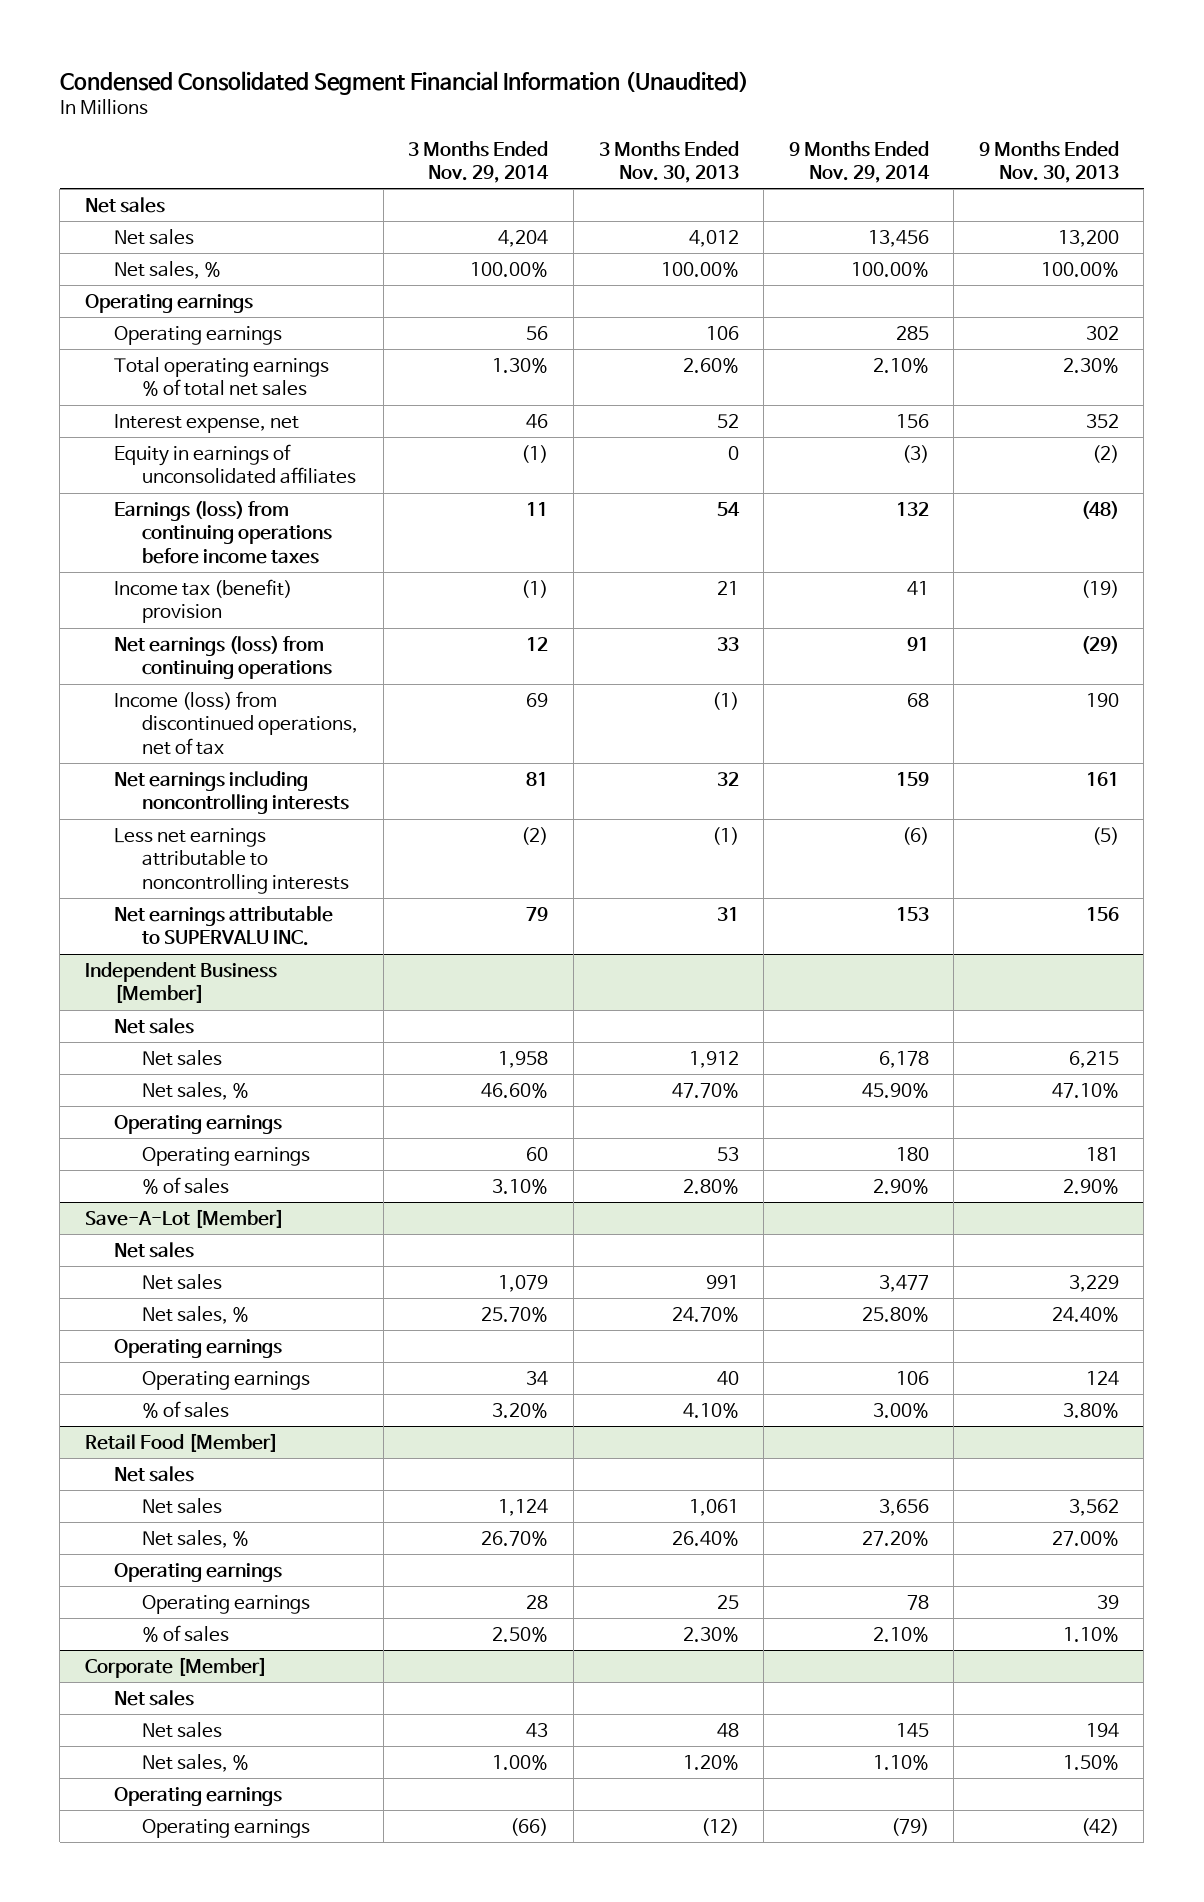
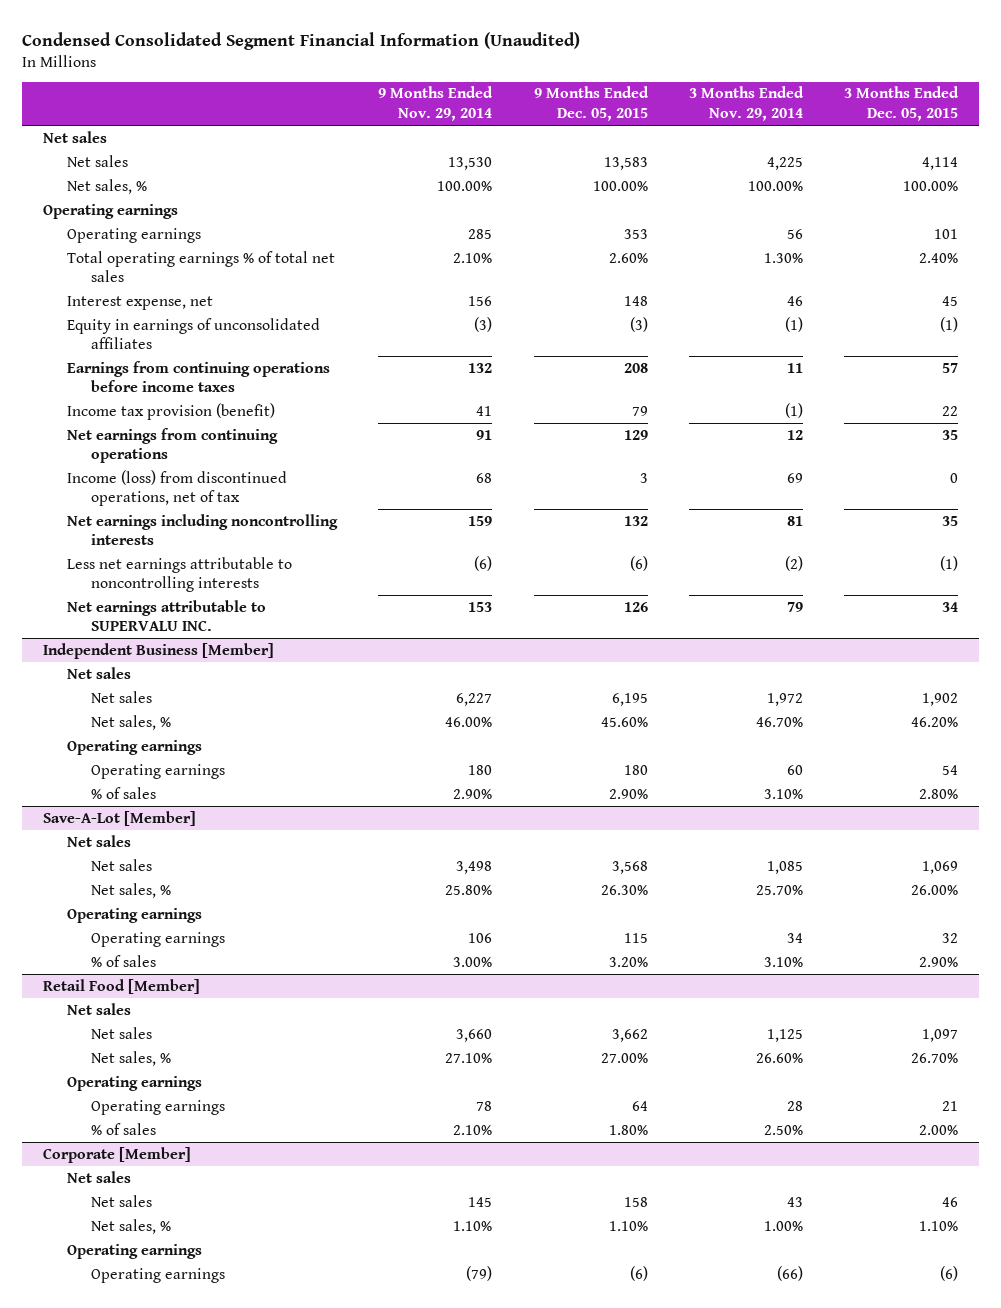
[598,140,739,184] 3 Months Ended Nov. 30, 2013 -> none
[978,140,1119,184] 9 Months Ended Nov. 30, 2013 -> none
none -> [533,86,649,122] 9 Months Ended Dec. 05, 2015
none -> [844,86,960,122] 3 Months Ended Dec. 05, 2015
[498,229,549,247] 4,204 -> [766,156,803,170] 4,225
[867,229,929,247] 13,456 -> [448,156,493,170] 13,530
[113,500,333,565] Earnings (loss) from continuing operations before income taxes -> [67,360,331,393] Earnings from continuing operations before income taxes
[113,578,292,624] Income tax (benefit) provision -> [67,402,276,420] Income tax provision (benefit)
[113,635,333,680] Net earnings (loss) from continuing operations -> [67,427,279,464] Net earnings from continuing operations
[498,1050,549,1068] 1,958 -> [766,692,803,706] 1,972
[878,1050,929,1068] 6,178 -> [456,692,493,706] 6,227
[481,1082,549,1098] 46.60% -> [755,716,803,727] 46.70%
[861,1082,929,1098] 45.90% -> [445,716,493,727] 46.00%
[498,1274,549,1292] 1,079 -> [766,860,803,874] 1,085
[878,1274,929,1292] 3,477 -> [456,860,493,874] 3,498
[492,1402,549,1418] 3.20% -> [763,956,803,967] 3.10%
[498,1498,549,1516] 1,124 -> [766,1028,803,1042] 1,125
[878,1498,929,1516] 3,656 -> [456,1028,493,1042] 3,660
[481,1530,549,1546] 26.70% -> [755,1052,803,1063] 26.60%
[861,1530,929,1546] 27.20% -> [445,1052,493,1063] 27.10%

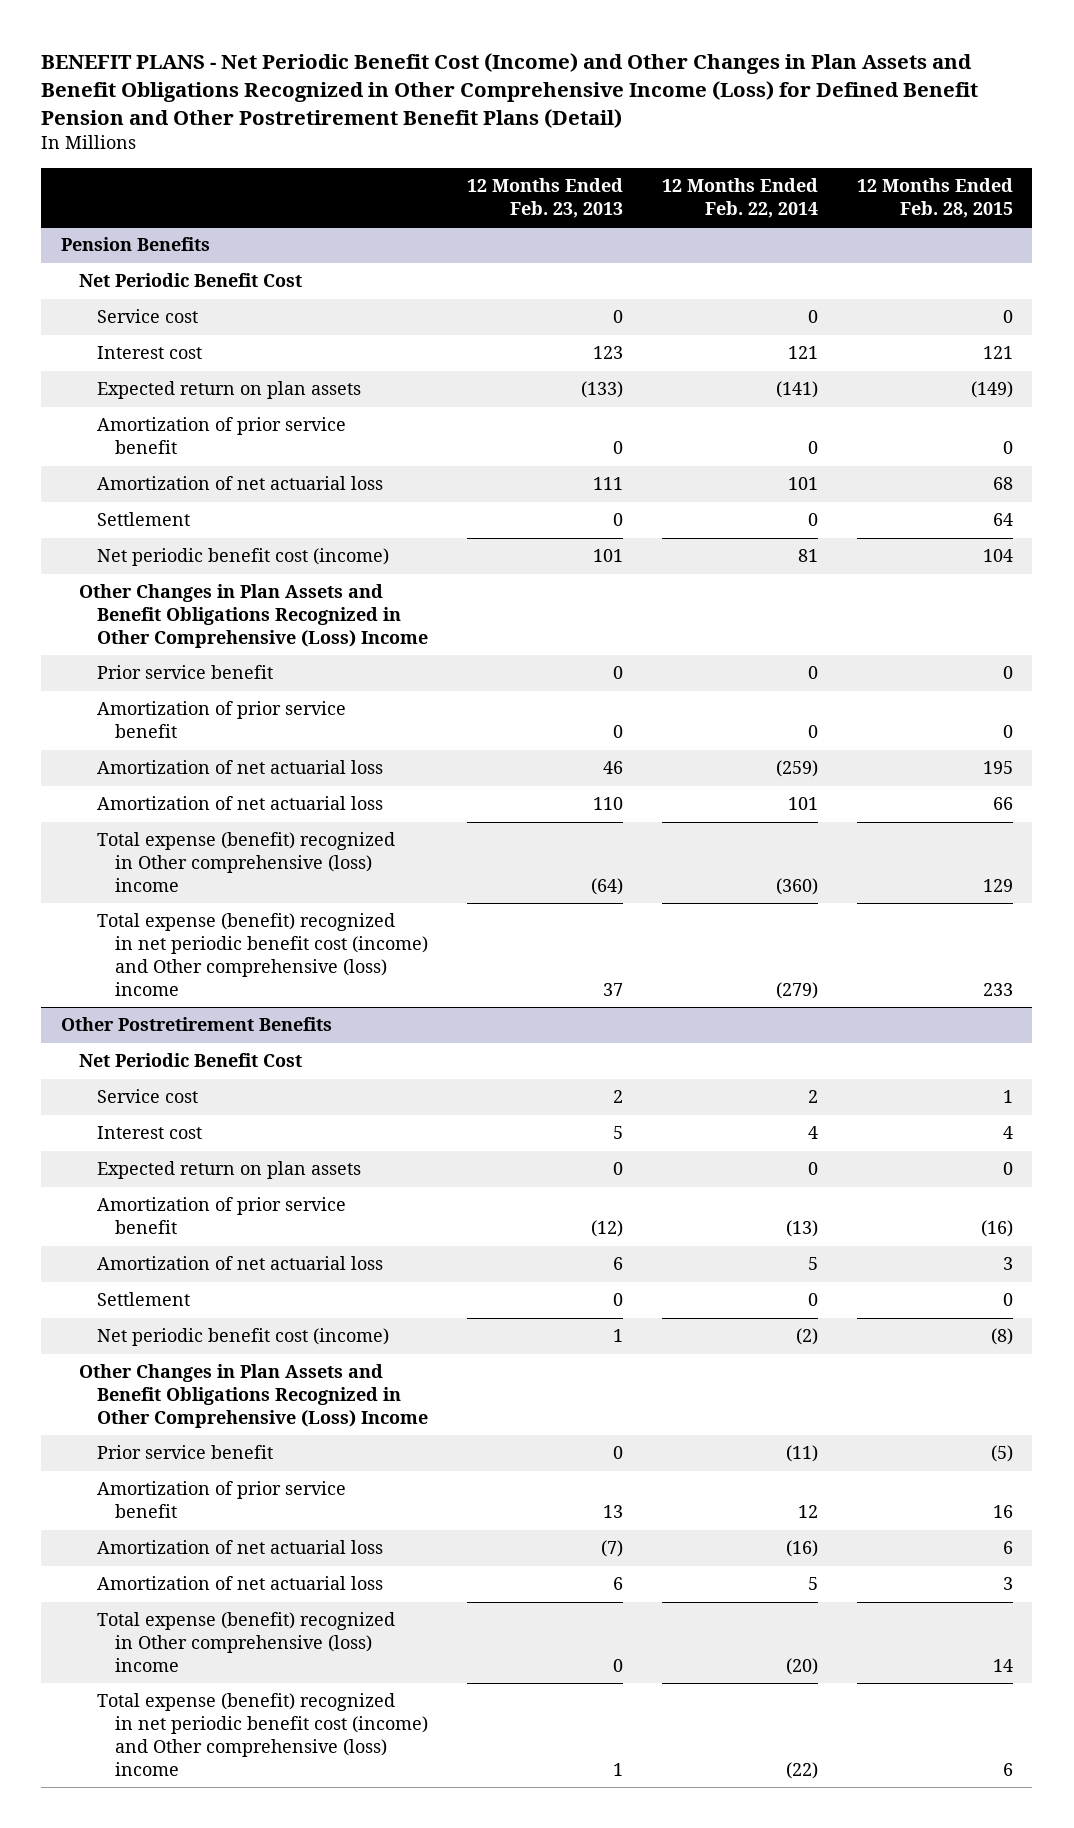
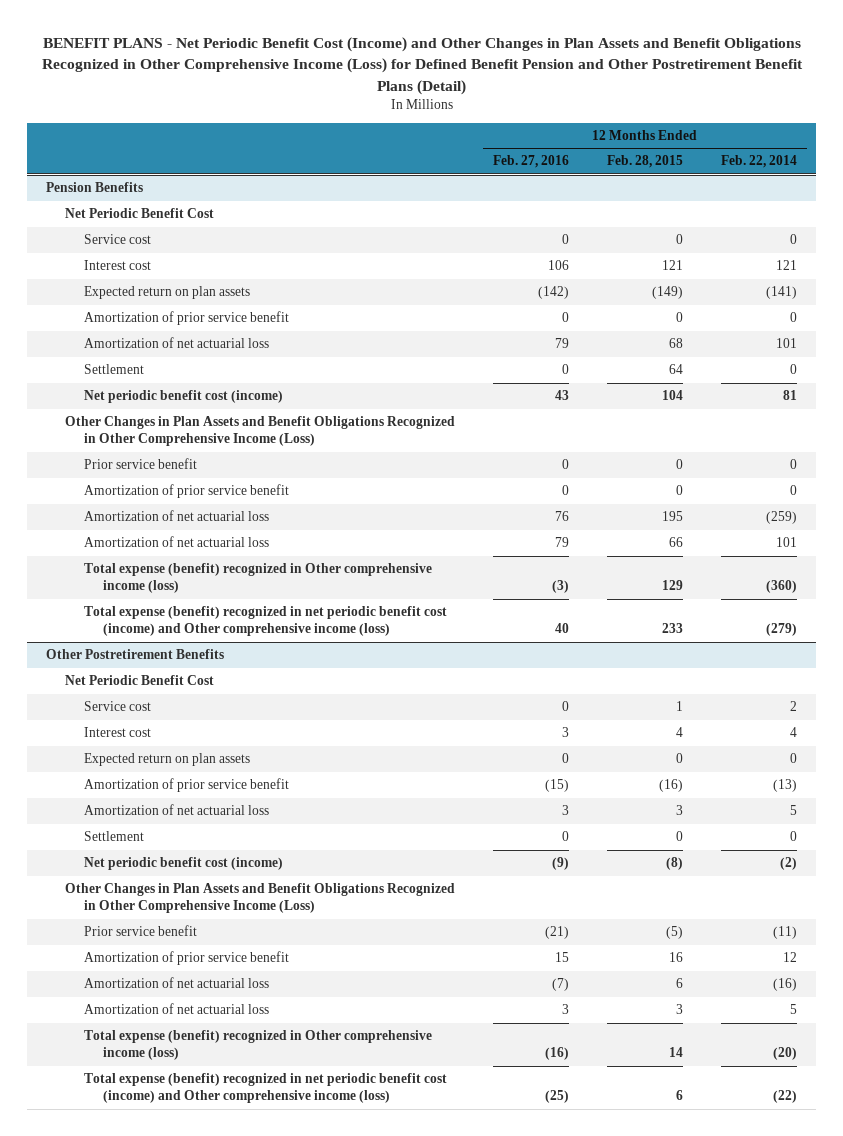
[466,177,623,218] 12 Months Ended Feb. 23, 2013 -> none
none -> [492,155,569,169] Feb. 27, 2016
[78,584,428,649] Other Changes in Plan Assets and Benefit Obligations Recognized in Other Comprehensive (Loss) Income -> [64,416,455,447] Other Changes in Plan Assets and Benefit Obligations Recognized in Other Comprehensive Income (Loss)
[96,832,395,893] Total expense (benefit) recognized in Other comprehensive (loss) income -> [83,563,432,594] Total expense (benefit) recognized in Other comprehensive income (loss)
[96,913,428,996] Total expense (benefit) recognized in net periodic benefit cost (income) and Other comprehensive (loss) income -> [83,606,447,637] Total expense (benefit) recognized in net periodic benefit cost (income) and Other comprehensive income (loss)
[78,1364,428,1429] Other Changes in Plan Assets and Benefit Obligations Recognized in Other Comprehensive (Loss) Income -> [64,883,455,914] Other Changes in Plan Assets and Benefit Obligations Recognized in Other Comprehensive Income (Loss)
[96,1612,395,1673] Total expense (benefit) recognized in Other comprehensive (loss) income -> [83,1030,432,1061] Total expense (benefit) recognized in Other comprehensive income (loss)
[96,1693,428,1776] Total expense (benefit) recognized in net periodic benefit cost (income) and Other comprehensive (loss) income -> [83,1073,447,1104] Total expense (benefit) recognized in net periodic benefit cost (income) and Other comprehensive income (loss)

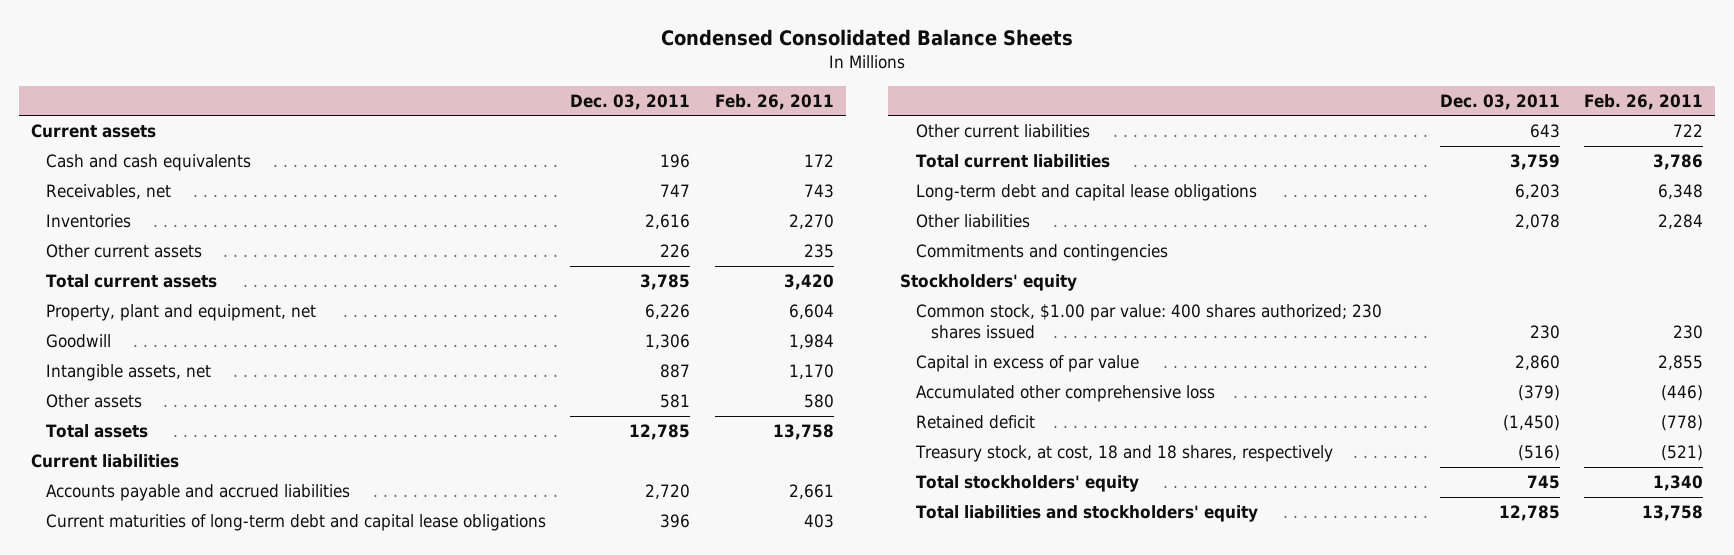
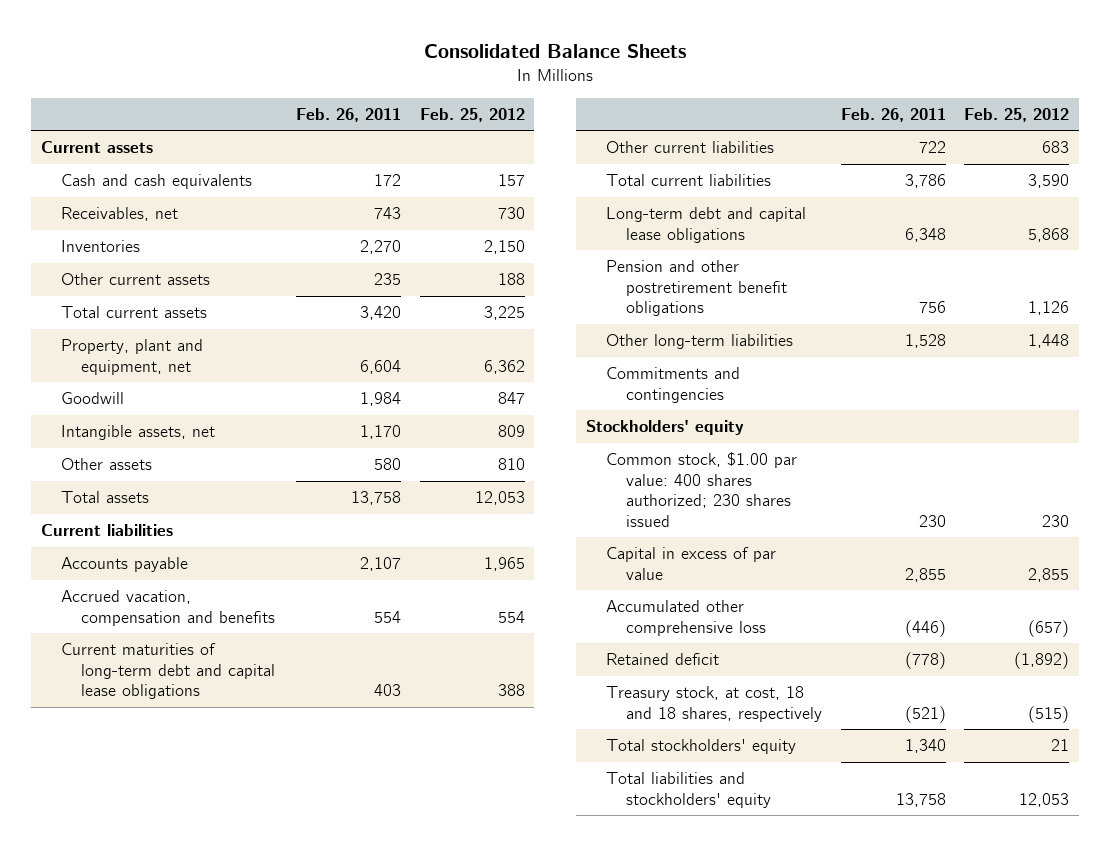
[660,29,1073,47] Condensed Consolidated Balance Sheets -> [424,43,687,58] Consolidated Balance Sheets
[570,93,691,110] Dec. 03, 2011 -> none
none -> [419,107,525,122] Feb. 25, 2012
[46,484,351,502] Accounts payable and accrued liabilities -> none
none -> [60,557,188,573] Accounts payable
none -> [60,590,275,626] Accrued vacation, compensation and benefits
none -> [605,260,787,317] Pension and other postretirement benefit obligations
[915,214,1030,229] Other liabilities -> [605,334,793,350] Other long-term liabilities
[1657,214,1703,230] 2,284 -> [904,334,946,349] 1,528

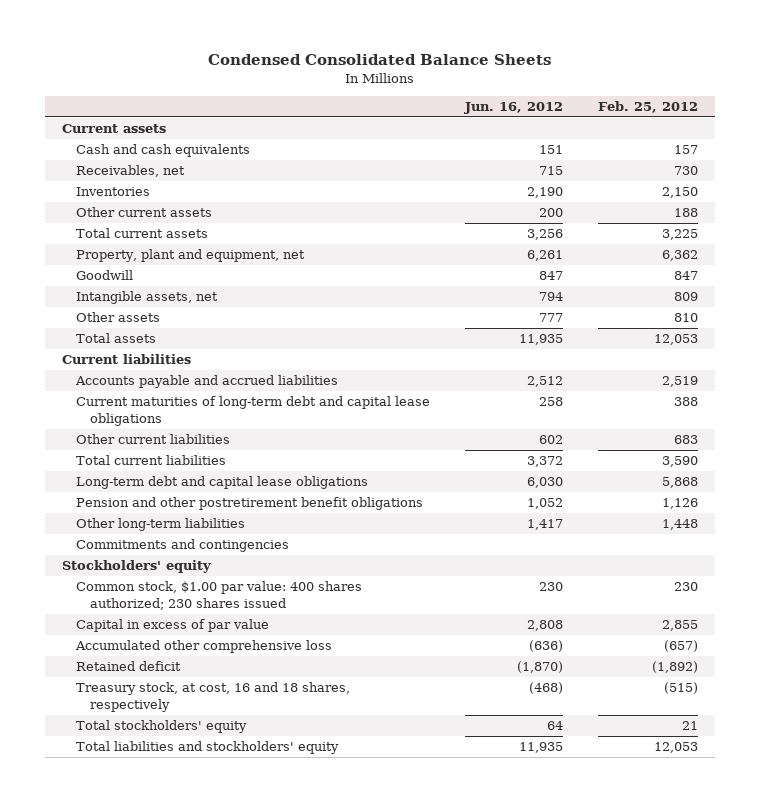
[424,43,687,58] Consolidated Balance Sheets -> [207,54,551,66] Condensed Consolidated Balance Sheets
[295,107,401,122] Feb. 26, 2011 -> none
none -> [463,101,563,114] Jun. 16, 2012
[60,557,188,573] Accounts payable -> none
[60,590,275,626] Accrued vacation, compensation and benefits -> none
none -> [75,375,339,389] Accounts payable and accrued liabilities
[605,686,822,722] Treasury stock, at cost, 18 and 18 shares, respectively -> [76,682,351,713] Treasury stock, at cost, 16 and 18 shares, respectively

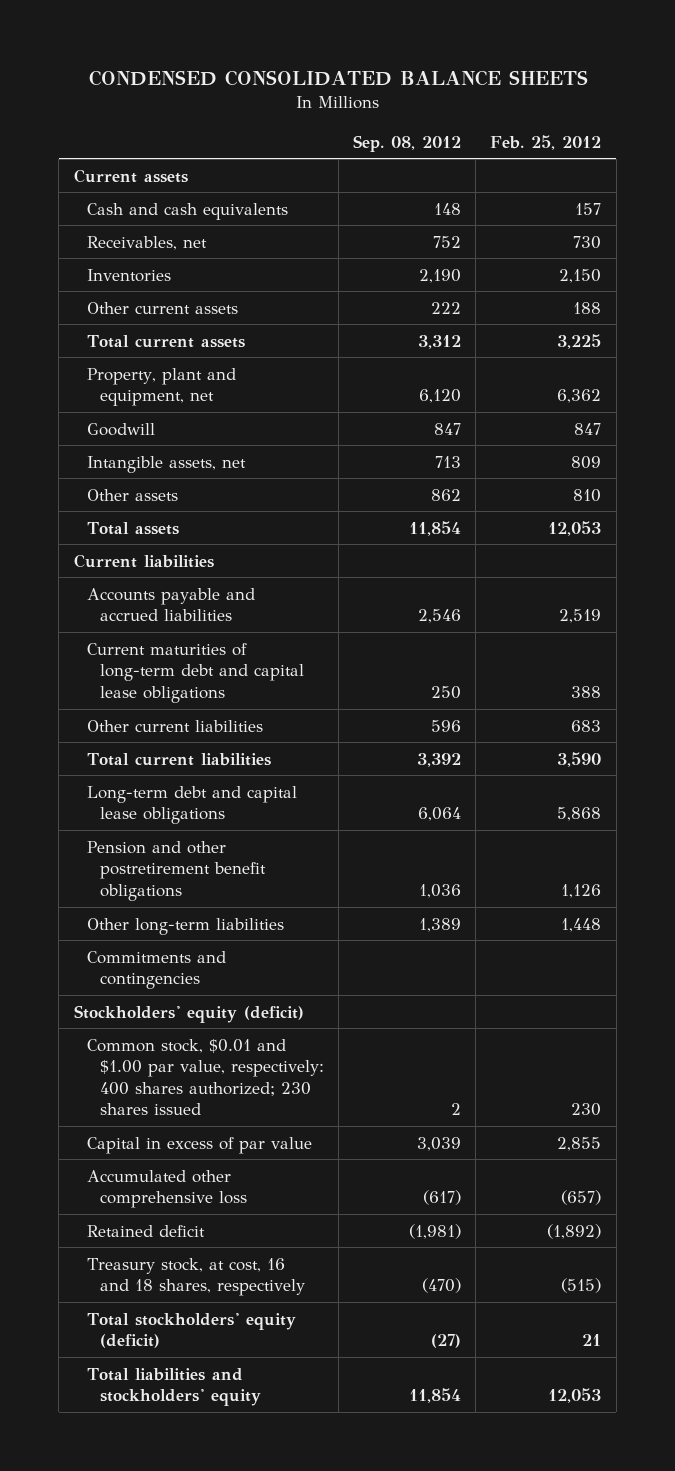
[207,54,551,66] Condensed Consolidated Balance Sheets -> [88,70,588,87] CONDENSED CONSOLIDATED BALANCE SHEETS
[463,101,563,114] Jun. 16, 2012 -> none
none -> [352,134,461,152] Sep. 08, 2012
[62,560,212,574] Stockholders' equity -> [73,1004,304,1023] Stockholders' equity (deficit)
[76,581,363,611] Common stock, $1.00 par value: 400 shares authorized; 230 shares issued -> [86,1038,324,1116] Common stock, $0.01 and $1.00 par value, respectively: 400 shares authorized; 230 shares issued
[76,720,248,734] Total stockholders' equity -> [86,1312,296,1349] Total stockholders' equity (deficit)

